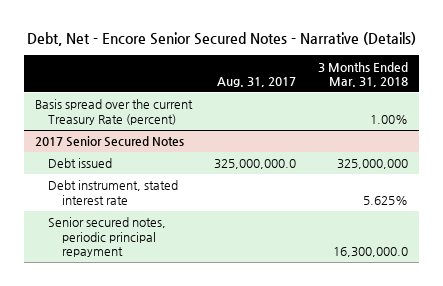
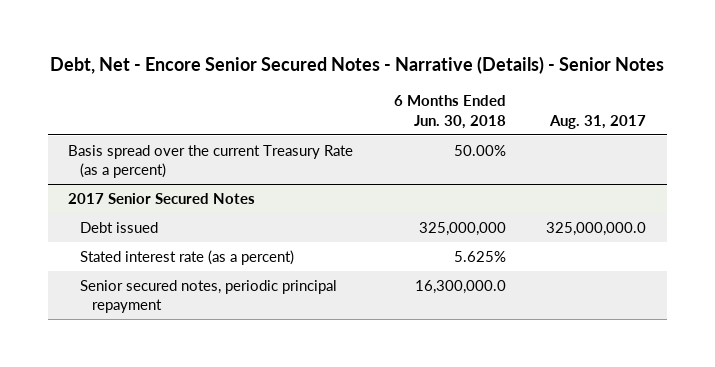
[26,32,416,47] Debt, Net - Encore Senior Secured Notes - Narrative (Details) -> [50,56,665,75] Debt, Net - Encore Senior Secured Notes - Narrative (Details) - Senior Notes
[317,61,408,88] 3 Months Ended Mar. 31, 2018 -> none
none -> [393,95,506,129] 6 Months Ended Jun. 30, 2018
[35,99,194,125] Basis spread over the current Treasury Rate (percent) -> [68,144,354,179] Basis spread over the current Treasury Rate (as a percent)
[48,180,179,205] Debt instrument, stated interest rate -> [80,249,295,265] Stated interest rate (as a percent)

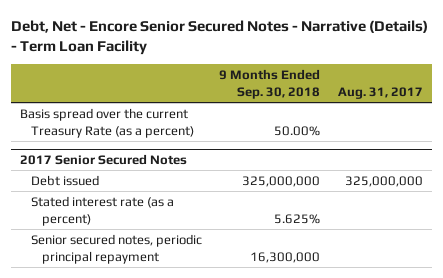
[50,56,665,75] Debt, Net - Encore Senior Secured Notes - Narrative (Details) - Senior Notes -> [11,20,429,56] Debt, Net - Encore Senior Secured Notes - Narrative (Details) - Term Loan Facility
[393,95,506,129] 6 Months Ended Jun. 30, 2018 -> none
none -> [219,68,321,99] 9 Months Ended Sep. 30, 2018
[546,221,647,236] 325,000,000.0 -> [344,175,423,187] 325,000,000

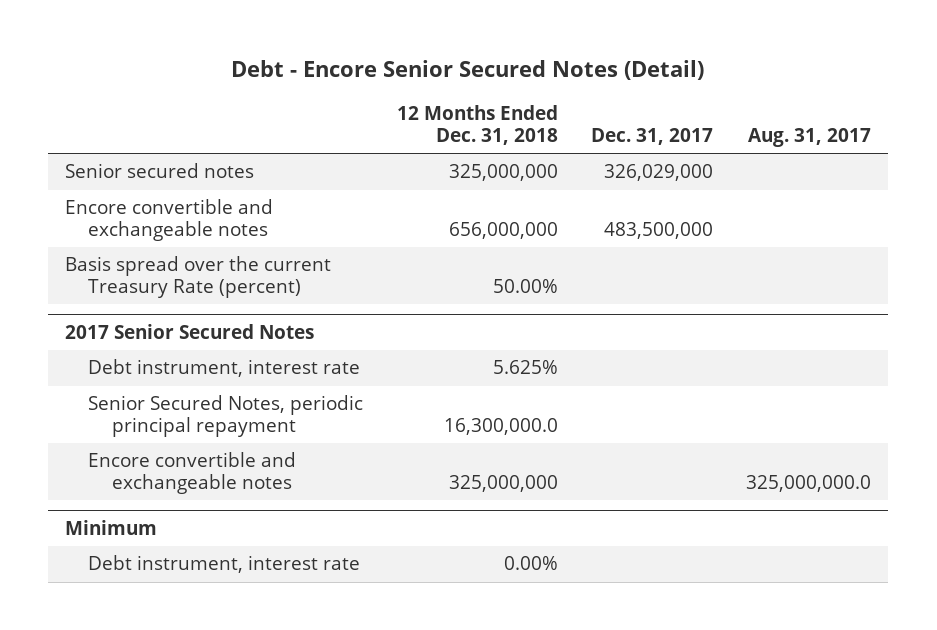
[11,20,429,56] Debt, Net - Encore Senior Secured Notes - Narrative (Details) - Term Loan Facility -> [231,60,705,81] Debt - Encore Senior Secured Notes (Detail)
[219,68,321,99] 9 Months Ended Sep. 30, 2018 -> none
none -> [396,105,558,145] 12 Months Ended Dec. 31, 2018
none -> [591,127,714,145] Dec. 31, 2017
none -> [65,163,255,179] Senior secured notes
none -> [65,199,274,241] Encore convertible and exchangeable notes
[19,107,194,138] Basis spread over the current Treasury Rate (as a percent) -> [65,256,332,298] Basis spread over the current Treasury Rate (percent)
[30,174,99,186] Debt issued -> none
[30,195,174,226] Stated interest rate (as a percent) -> [88,359,361,378] Debt instrument, interest rate
[30,233,202,264] Senior secured notes, periodic principal repayment -> [88,395,364,437] Senior Secured Notes, periodic principal repayment
none -> [88,452,297,494] Encore convertible and exchangeable notes
none -> [65,520,158,536] Minimum
none -> [88,555,361,574] Debt instrument, interest rate

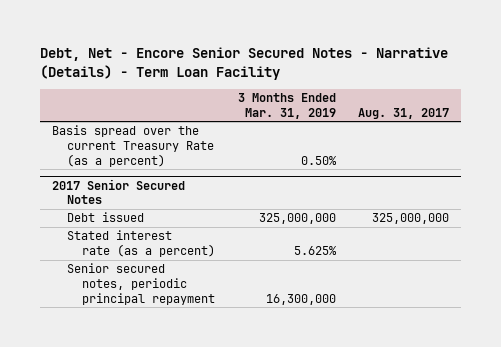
[231,60,705,81] Debt - Encore Senior Secured Notes (Detail) -> [40,47,449,80] Debt, Net - Encore Senior Secured Notes - Narrative (Details) - Term Loan Facility
[396,105,558,145] 12 Months Ended Dec. 31, 2018 -> none
[591,127,714,145] Dec. 31, 2017 -> none
none -> [237,93,336,119] 3 Months Ended Mar. 31, 2019
[65,163,255,179] Senior secured notes -> none
[65,199,274,241] Encore convertible and exchangeable notes -> none
[65,256,332,298] Basis spread over the current Treasury Rate (percent) -> [51,125,214,167] Basis spread over the current Treasury Rate (as a percent)
[88,452,297,494] Encore convertible and exchangeable notes -> none
[65,520,158,536] Minimum -> none
[88,555,361,574] Debt instrument, interest rate -> none
none -> [66,212,144,223] Debt issued
[88,359,361,378] Debt instrument, interest rate -> [66,230,215,258] Stated interest rate (as a percent)
[88,395,364,437] Senior Secured Notes, periodic principal repayment -> [66,263,215,305] Senior secured notes, periodic principal repayment

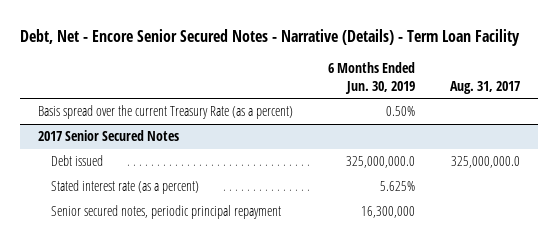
[237,93,336,119] 3 Months Ended Mar. 31, 2019 -> none
none -> [328,62,416,95] 6 Months Ended Jun. 30, 2019
[372,213,450,225] 325,000,000 -> [451,156,521,169] 325,000,000.0

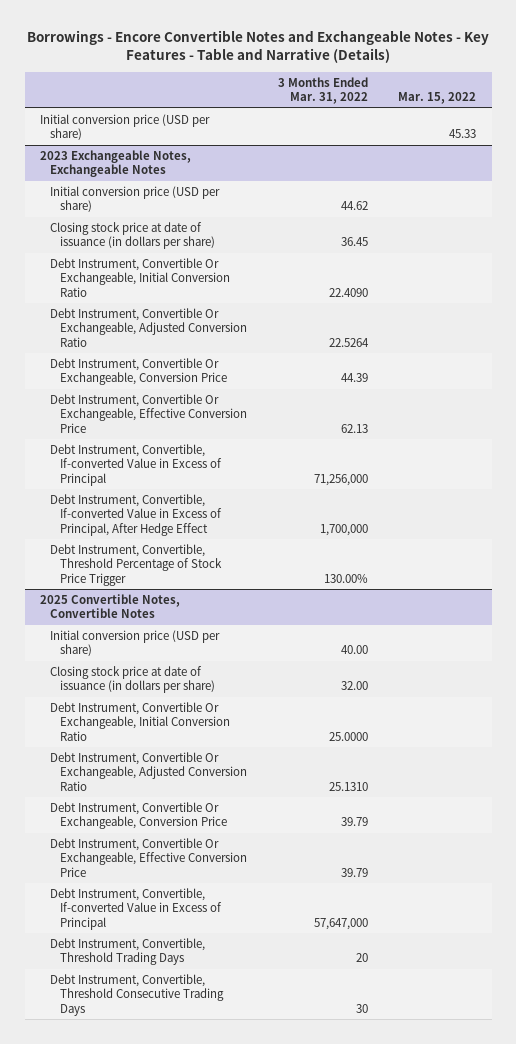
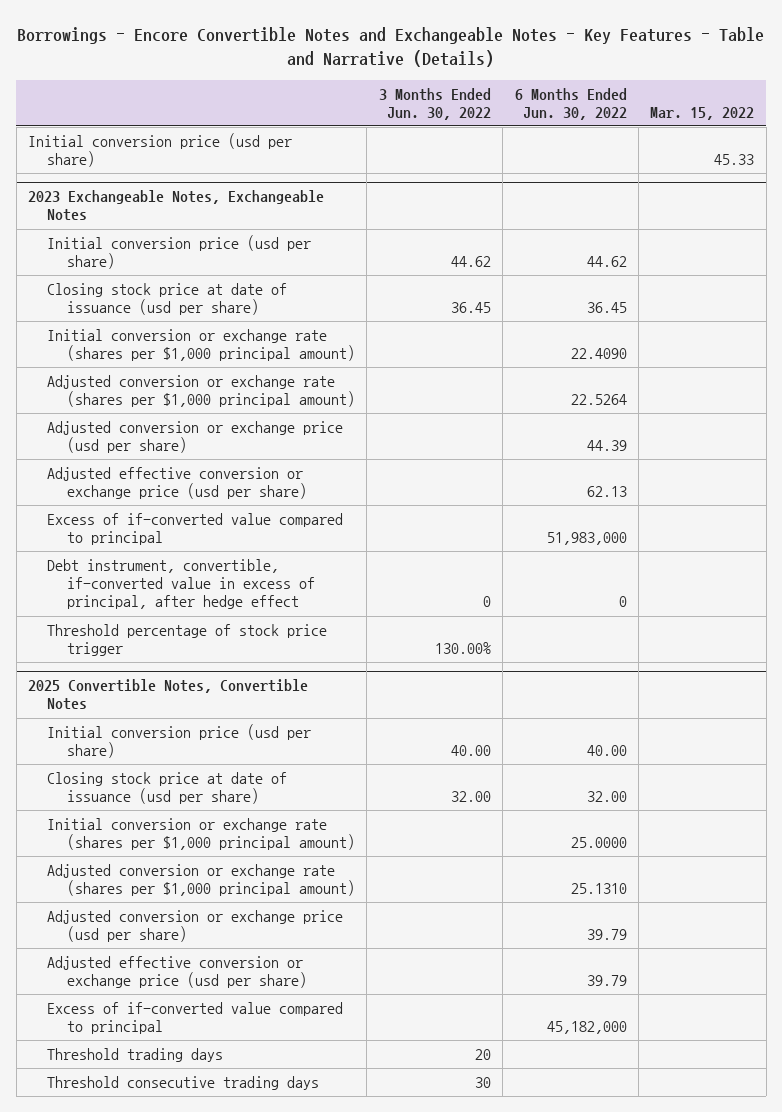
[277,76,368,105] 3 Months Ended Mar. 31, 2022 -> none
none -> [378,87,491,120] 3 Months Ended Jun. 30, 2022
none -> [514,87,627,120] 6 Months Ended Jun. 30, 2022
[39,113,210,141] Initial conversion price (USD per share) -> [27,133,292,168] Initial conversion price (usd per share)
[49,185,220,213] Initial conversion price (USD per share) -> [47,235,312,270] Initial conversion price (usd per share)
[49,221,215,250] Closing stock price at date of issuance (in dollars per share) -> [47,283,288,316] Closing stock price at date of issuance (usd per share)
[49,257,230,297] Debt Instrument, Convertible Or Exchangeable, Initial Conversion Ratio -> [47,329,355,362] Initial conversion or exchange rate (shares per $1,000 principal amount)
[49,307,247,347] Debt Instrument, Convertible Or Exchangeable, Adjusted Conversion Ratio -> [47,375,355,408] Adjusted conversion or exchange rate (shares per $1,000 principal amount)
[49,357,227,386] Debt Instrument, Convertible Or Exchangeable, Conversion Price -> [47,421,344,454] Adjusted conversion or exchange price (usd per share)
[49,393,247,433] Debt Instrument, Convertible Or Exchangeable, Effective Conversion Price -> [47,467,307,500] Adjusted effective conversion or exchange price (usd per share)
[49,443,222,486] Debt Instrument, Convertible, If-converted Value in Excess of Principal -> [47,513,344,546] Excess of if-converted value compared to principal
[49,493,222,536] Debt Instrument, Convertible, If-converted Value in Excess of Principal, After Hedge Effect -> [47,559,315,610] Debt instrument, convertible, if-converted value in excess of principal, after hedge effect
[49,543,222,586] Debt Instrument, Convertible, Threshold Percentage of Stock Price Trigger -> [47,624,328,657] Threshold percentage of stock price trigger
[49,629,220,657] Initial conversion price (USD per share) -> [47,724,312,759] Initial conversion price (usd per share)
[49,665,215,694] Closing stock price at date of issuance (in dollars per share) -> [47,772,288,805] Closing stock price at date of issuance (usd per share)
[49,701,230,741] Debt Instrument, Convertible Or Exchangeable, Initial Conversion Ratio -> [47,818,355,851] Initial conversion or exchange rate (shares per $1,000 principal amount)
[49,751,247,791] Debt Instrument, Convertible Or Exchangeable, Adjusted Conversion Ratio -> [47,864,355,897] Adjusted conversion or exchange rate (shares per $1,000 principal amount)
[49,801,227,830] Debt Instrument, Convertible Or Exchangeable, Conversion Price -> [47,910,344,943] Adjusted conversion or exchange price (usd per share)
[49,837,247,877] Debt Instrument, Convertible Or Exchangeable, Effective Conversion Price -> [47,956,307,989] Adjusted effective conversion or exchange price (usd per share)
[49,887,222,930] Debt Instrument, Convertible, If-converted Value in Excess of Principal -> [47,1002,344,1035] Excess of if-converted value compared to principal
[49,937,205,966] Debt Instrument, Convertible, Threshold Trading Days -> [47,1048,224,1063] Threshold trading days
[49,973,224,1016] Debt Instrument, Convertible, Threshold Consecutive Trading Days -> [47,1076,320,1091] Threshold consecutive trading days

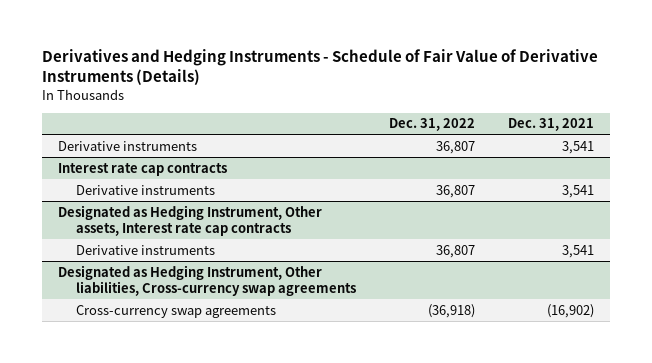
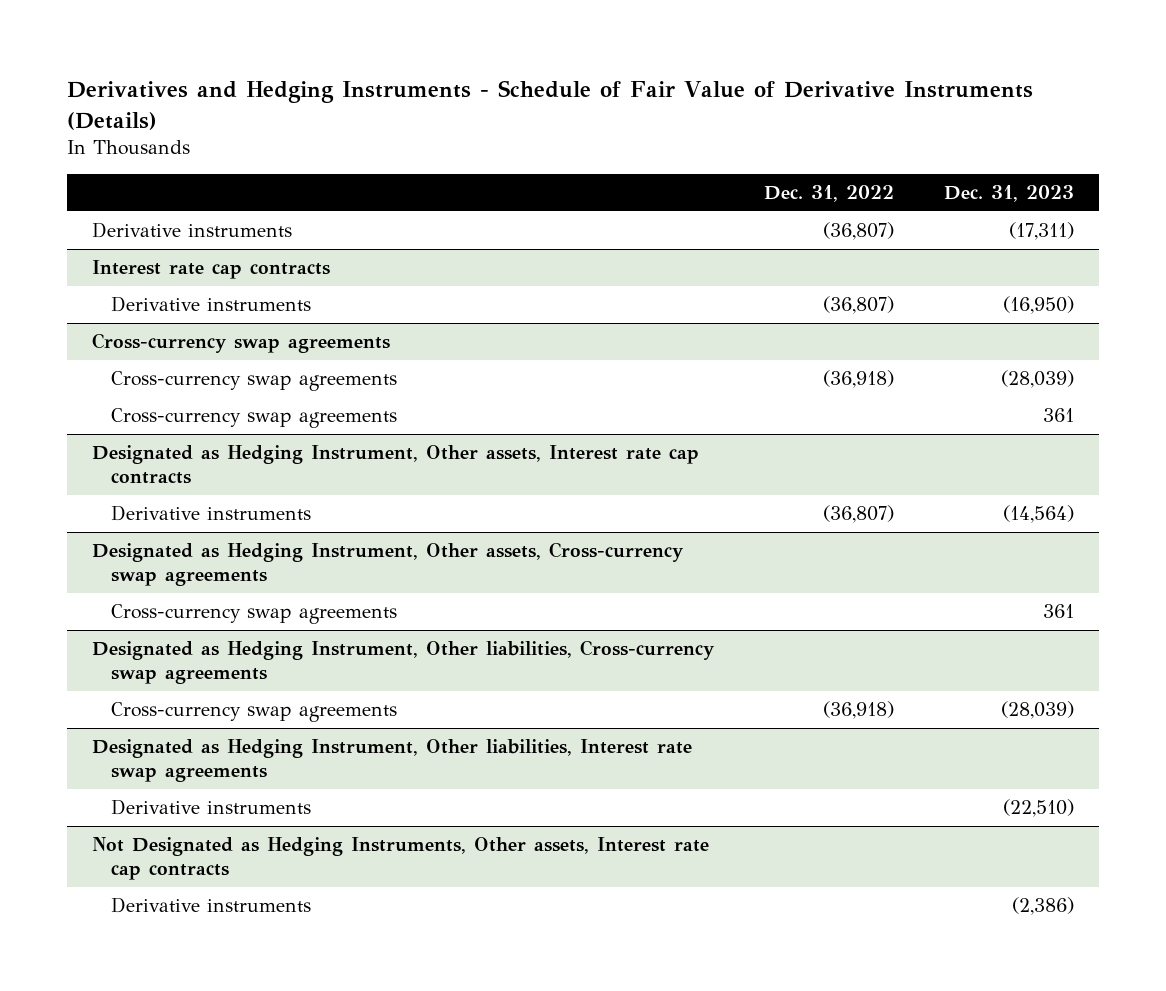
[507,118,594,132] Dec. 31, 2021 -> none
none -> [943,184,1074,202] Dec. 31, 2023
[435,140,475,154] 36,807 -> [822,222,894,241] (36,807)
[435,184,475,198] 36,807 -> [822,296,894,315] (36,807)
none -> [91,333,390,354] Cross-currency swap agreements
none -> [110,371,397,392] Cross-currency swap agreements
none -> [110,408,397,429] Cross-currency swap agreements
[435,244,475,258] 36,807 -> [822,505,894,524] (36,807)
none -> [91,542,684,587] Designated as Hedging Instrument, Other assets, Cross-currency swap agreements
none -> [110,604,397,625] Cross-currency swap agreements
none -> [91,739,692,783] Designated as Hedging Instrument, Other liabilities, Interest rate swap agreements
none -> [110,799,311,816] Derivative instruments
none -> [91,837,709,881] Not Designated as Hedging Instruments, Other assets, Interest rate cap contracts
none -> [110,897,311,914] Derivative instruments

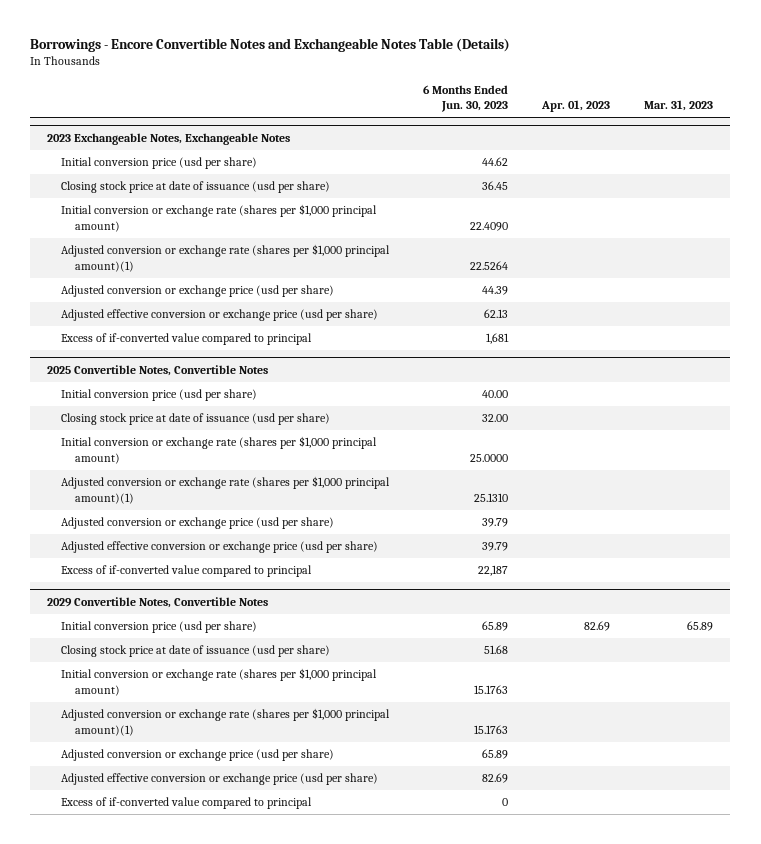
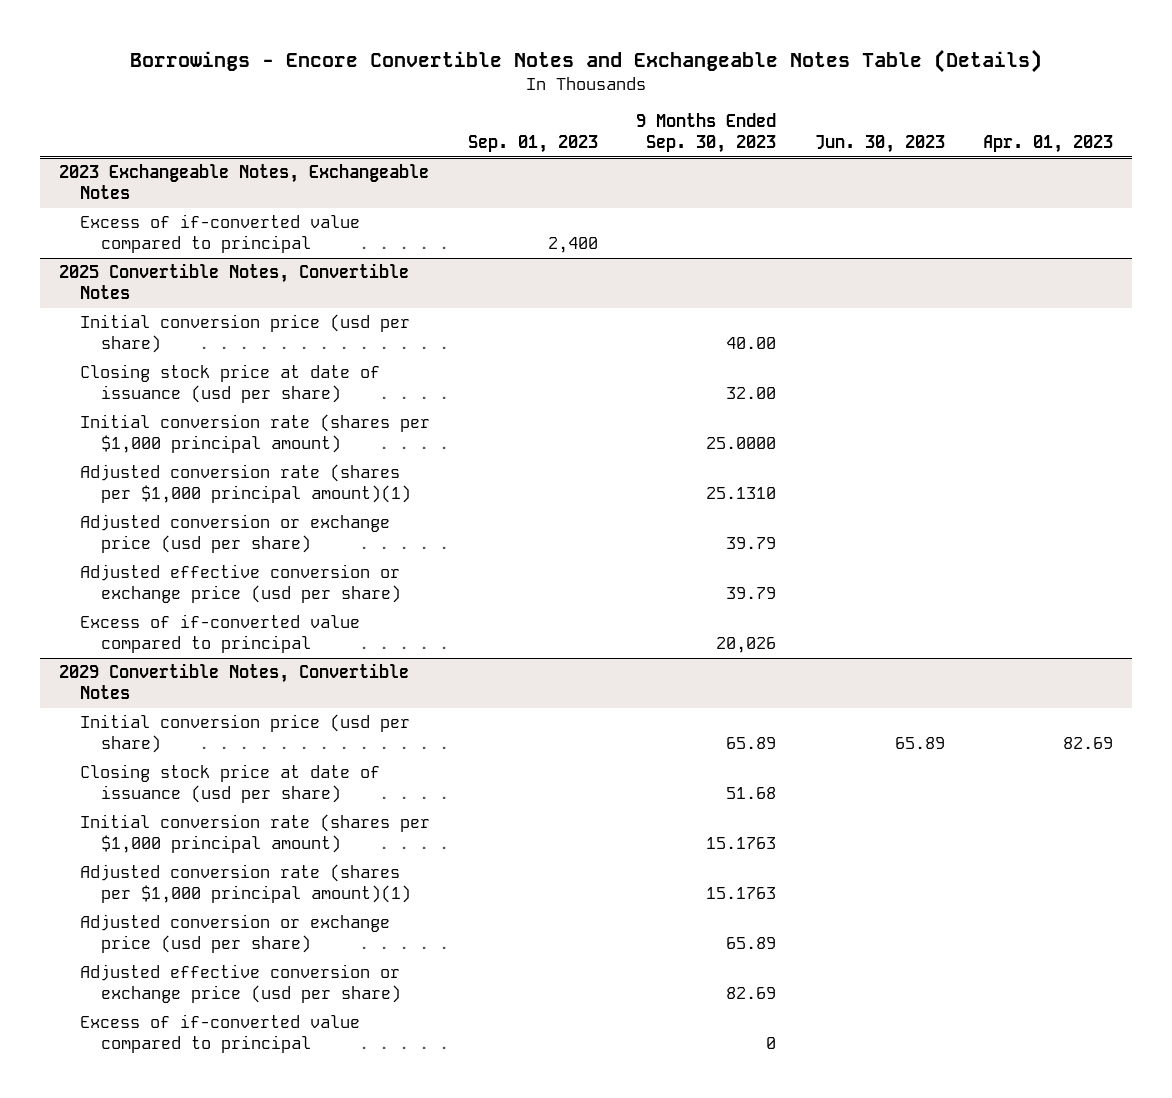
[423,84,509,113] 6 Months Ended Jun. 30, 2023 -> none
[644,100,714,112] Mar. 31, 2023 -> none
none -> [468,135,599,154] Sep. 01, 2023
none -> [636,113,777,154] 9 Months Ended Sep. 30, 2023
none -> [814,135,945,154] Jun. 30, 2023
[60,157,257,170] Initial conversion price (usd per share) -> none
[60,181,330,194] Closing stock price at date of issuance (usd per share) -> none
[60,204,377,232] Initial conversion or exchange rate (shares per $1,000 principal amount) -> none
[60,244,390,272] Adjusted conversion or exchange rate (shares per $1,000 principal amount)(1) -> none
[60,285,334,298] Adjusted conversion or exchange price (usd per share) -> none
[60,309,378,322] Adjusted effective conversion or exchange price (usd per share) -> none
[60,436,377,464] Initial conversion or exchange rate (shares per $1,000 principal amount) -> [79,414,430,454] Initial conversion rate (shares per $1,000 principal amount)
[60,476,390,504] Adjusted conversion or exchange rate (shares per $1,000 principal amount)(1) -> [79,464,411,504] Adjusted conversion rate (shares per $1,000 principal amount)(1)
[60,668,377,696] Initial conversion or exchange rate (shares per $1,000 principal amount) -> [79,814,430,854] Initial conversion rate (shares per $1,000 principal amount)
[60,708,390,736] Adjusted conversion or exchange rate (shares per $1,000 principal amount)(1) -> [79,864,411,904] Adjusted conversion rate (shares per $1,000 principal amount)(1)

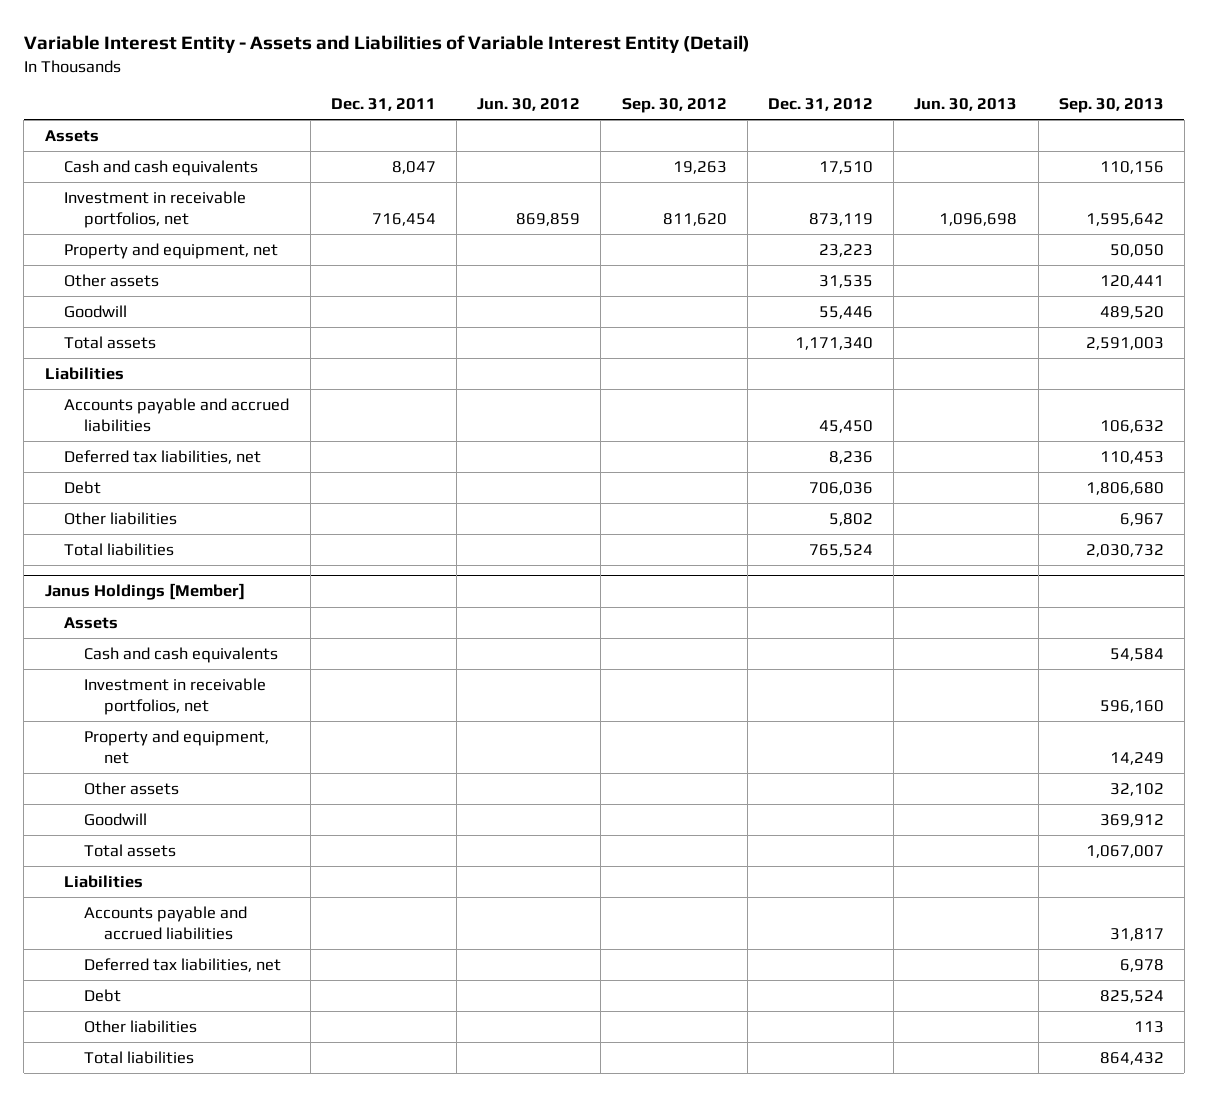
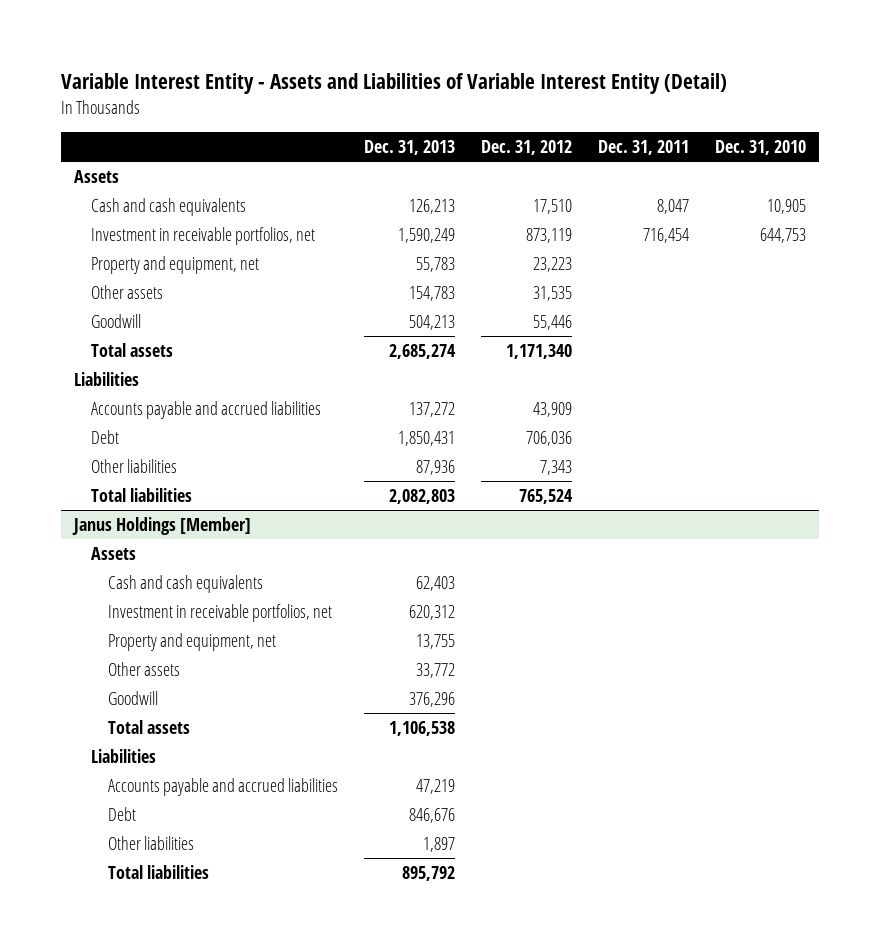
[477,97,581,111] Jun. 30, 2012 -> none
[621,97,727,113] Sep. 30, 2012 -> none
[914,97,1018,111] Jun. 30, 2013 -> none
[1058,97,1164,113] Sep. 30, 2013 -> none
none -> [363,140,455,156] Dec. 31, 2013
none -> [714,140,806,156] Dec. 31, 2010
[64,449,262,464] Deferred tax liabilities, net -> none
[818,419,873,433] 45,450 -> [532,402,572,418] 43,909
[828,512,873,526] 5,802 -> [539,460,572,476] 7,343
[84,957,282,972] Deferred tax liabilities, net -> none

